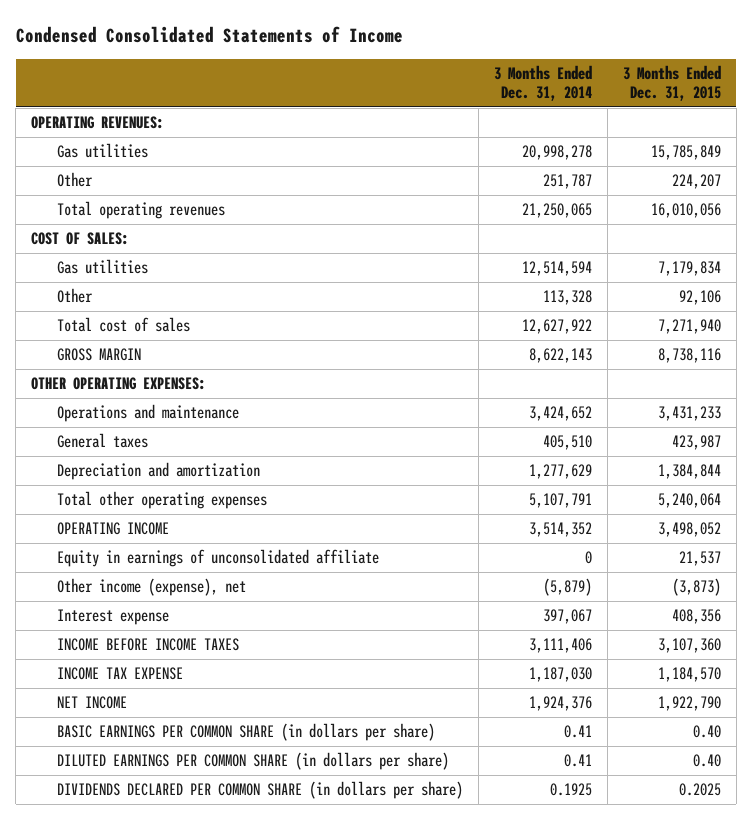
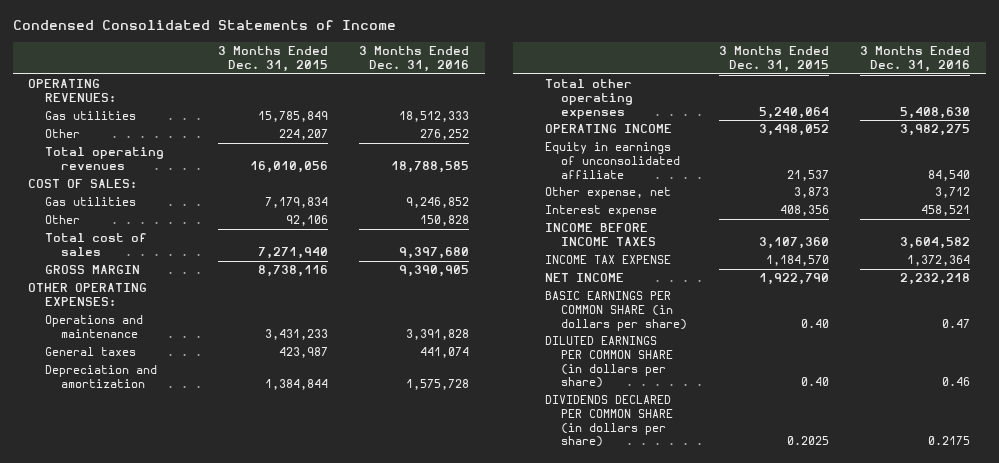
[493,64,592,102] 3 Months Ended Dec. 31, 2014 -> none
none -> [359,46,470,72] 3 Months Ended Dec. 31, 2016
[56,578,246,597] Other income (expense), net -> [545,187,672,200] Other expense, net
[671,578,721,597] (3,873) -> [793,187,829,199] 3,873

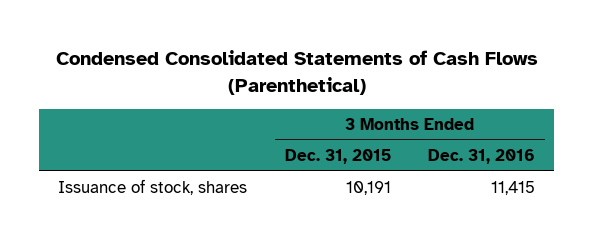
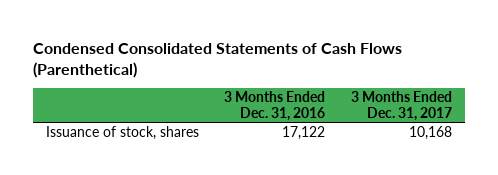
[284,149,391,165] Dec. 31, 2015 -> none
none -> [350,91,452,121] 3 Months Ended Dec. 31, 2017
[491,181,536,196] 11,415 -> [282,126,326,141] 17,122

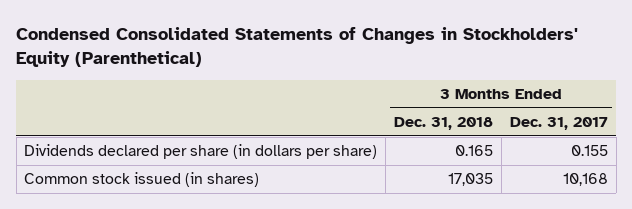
[33,43,403,78] Condensed Consolidated Statements of Cash Flows (Parenthetical) -> [16,27,579,68] Condensed Consolidated Statements of Changes in Stockholders' Equity (Parenthetical)
[224,91,326,121] 3 Months Ended Dec. 31, 2016 -> none
none -> [394,117,494,131] Dec. 31, 2018
none -> [24,144,378,160] Dividends declared per share (in dollars per share)
[46,126,200,141] Issuance of stock, shares -> [24,172,260,188] Common stock issued (in shares)

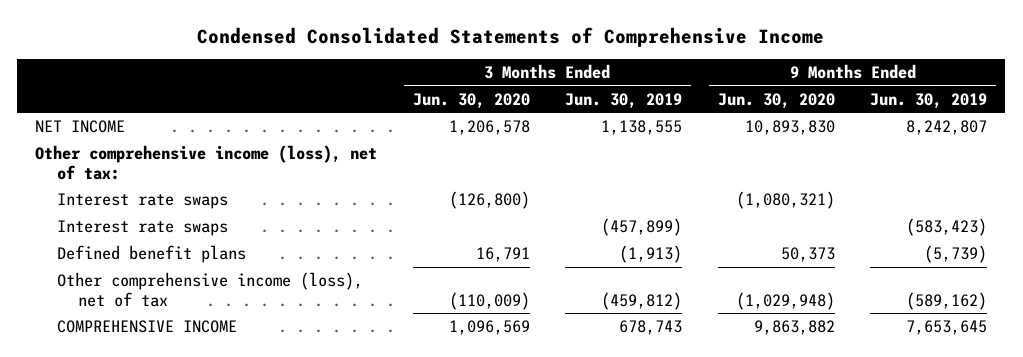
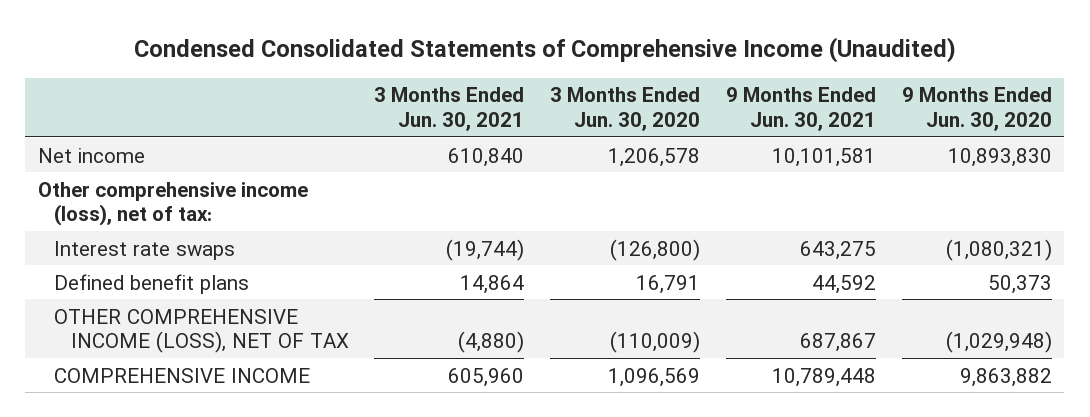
[197,26,825,47] Condensed Consolidated Statements of Comprehensive Income -> [133,37,956,64] Condensed Consolidated Statements of Comprehensive Income (Unaudited)
[565,92,683,109] Jun. 30, 2019 -> none
[870,92,988,109] Jun. 30, 2019 -> none
none -> [374,87,525,131] 3 Months Ended Jun. 30, 2021
none -> [725,87,876,131] 9 Months Ended Jun. 30, 2021
[35,120,126,134] NET INCOME -> [38,147,146,163] Net income
[56,220,228,237] Interest rate swaps -> none
[56,272,363,307] Other comprehensive income (loss), net of tax -> [54,308,349,353] OTHER COMPREHENSIVE INCOME (LOSS), NET OF TAX

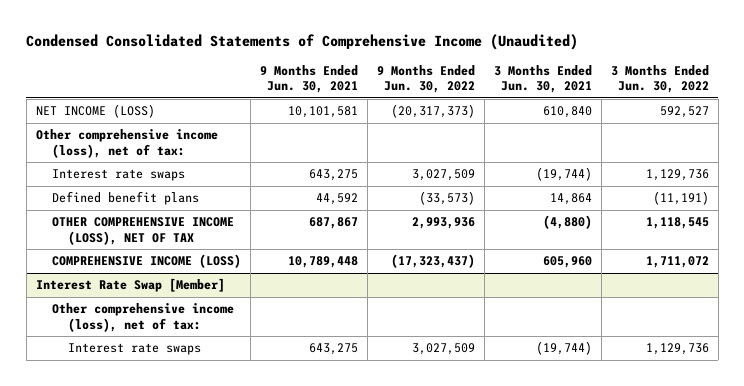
[550,87,701,131] 3 Months Ended Jun. 30, 2020 -> none
[901,87,1052,131] 9 Months Ended Jun. 30, 2020 -> none
none -> [376,64,475,93] 9 Months Ended Jun. 30, 2022
none -> [610,64,709,93] 3 Months Ended Jun. 30, 2022
[38,147,146,163] Net income -> [35,104,155,119] NET INCOME (LOSS)
[54,367,311,383] COMPREHENSIVE INCOME -> [51,254,241,269] COMPREHENSIVE INCOME (LOSS)
none -> [35,278,225,293] Interest Rate Swap [Member]
none -> [51,303,234,332] Other comprehensive income (loss), net of tax:
none -> [68,343,202,356] Interest rate swaps

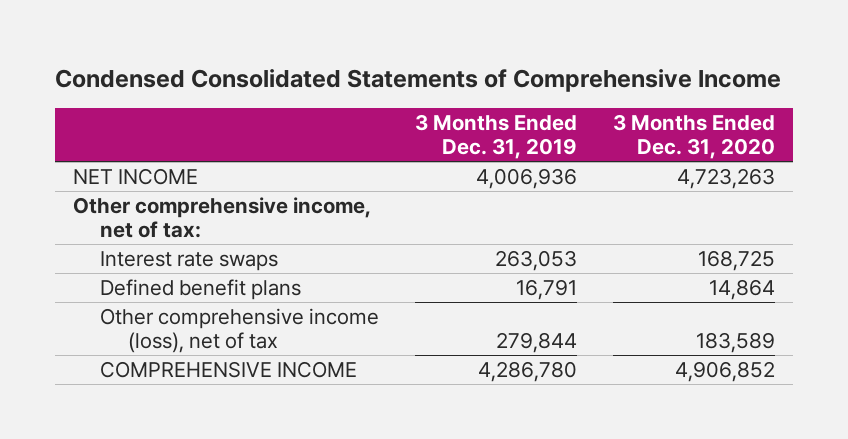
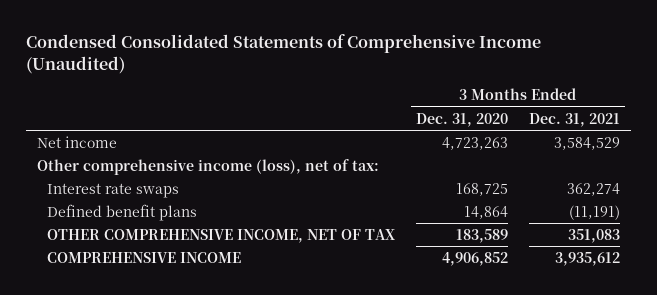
[54,69,781,93] Condensed Consolidated Statements of Comprehensive Income -> [26,33,542,74] Condensed Consolidated Statements of Comprehensive Income (Unaudited)
[415,113,578,159] 3 Months Ended Dec. 31, 2019 -> none
none -> [529,112,621,127] Dec. 31, 2021
[72,168,198,186] NET INCOME -> [36,135,117,148] Net income
[72,197,371,239] Other comprehensive income, net of tax: -> [36,158,379,175] Other comprehensive income (loss), net of tax:
[100,308,380,354] Other comprehensive income (loss), net of tax -> [46,228,395,243] OTHER COMPREHENSIVE INCOME, NET OF TAX

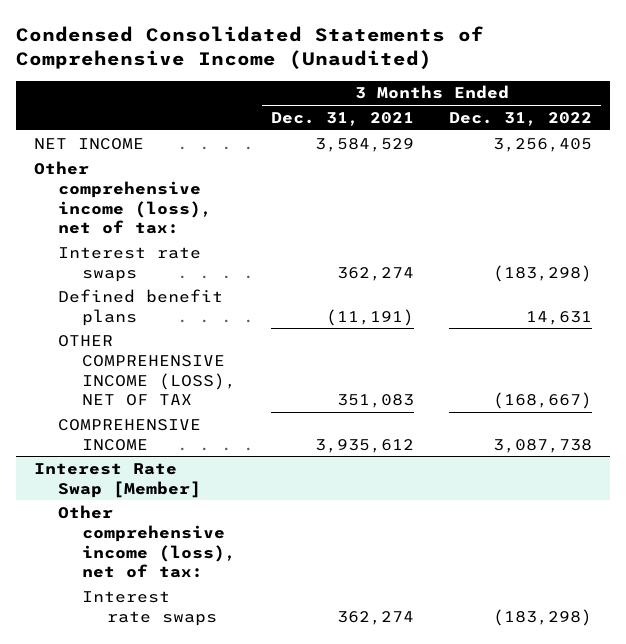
[416,112,509,127] Dec. 31, 2020 -> none
none -> [449,112,593,127] Dec. 31, 2022
[36,135,117,148] Net income -> [33,137,144,150] NET INCOME
[46,228,395,243] OTHER COMPREHENSIVE INCOME, NET OF TAX -> [57,334,237,407] OTHER COMPREHENSIVE INCOME (LOSS), NET OF TAX
none -> [33,462,201,498] Interest Rate Swap [Member]
none -> [57,504,237,579] Other comprehensive income (loss), net of tax:
none -> [82,590,217,626] Interest rate swaps

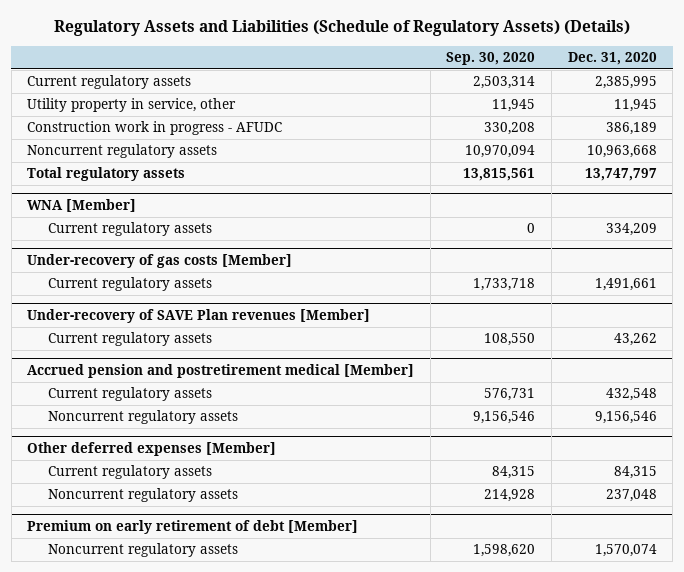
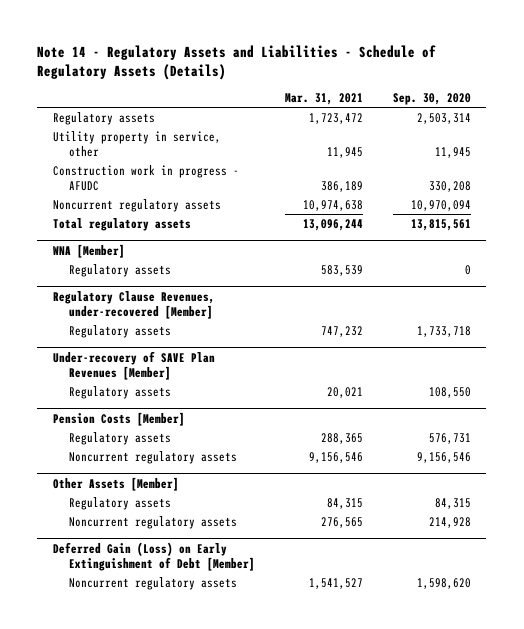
[53,20,630,37] Regulatory Assets and Liabilities (Schedule of Regulatory Assets) (Details) -> [37,44,437,81] Note 14 - Regulatory Assets and Liabilities - Schedule of Regulatory Assets (Details)
[567,51,657,65] Dec. 31, 2020 -> none
none -> [284,93,363,106] Mar. 31, 2021
[27,75,192,90] Current regulatory assets -> [52,111,155,125] Regulatory assets
[48,222,213,237] Current regulatory assets -> [68,263,171,277] Regulatory assets
[27,254,293,269] Under-recovery of gas costs [Member] -> [52,290,215,320] Regulatory Clause Revenues, under-recovered [Member]
[48,277,213,292] Current regulatory assets -> [68,324,171,338] Regulatory assets
[27,309,371,324] Under-recovery of SAVE Plan revenues [Member] -> [52,350,215,381] Under-recovery of SAVE Plan Revenues [Member]
[48,332,213,347] Current regulatory assets -> [68,385,171,399] Regulatory assets
[27,364,415,379] Accrued pension and postretirement medical [Member] -> [52,411,185,426] Pension Costs [Member]
[48,387,213,402] Current regulatory assets -> [68,431,171,445] Regulatory assets
[27,442,277,457] Other deferred expenses [Member] -> [52,476,179,491] Other Assets [Member]
[48,465,213,480] Current regulatory assets -> [68,496,171,510] Regulatory assets
[27,520,359,535] Premium on early retirement of debt [Member] -> [52,541,255,572] Deferred Gain (Loss) on Early Extinguishment of Debt [Member]

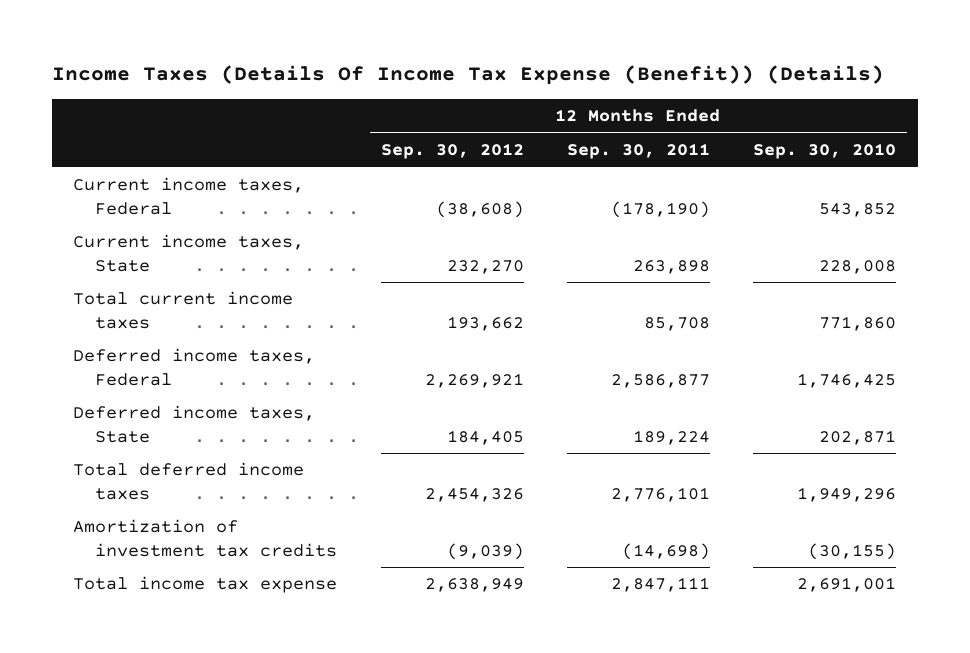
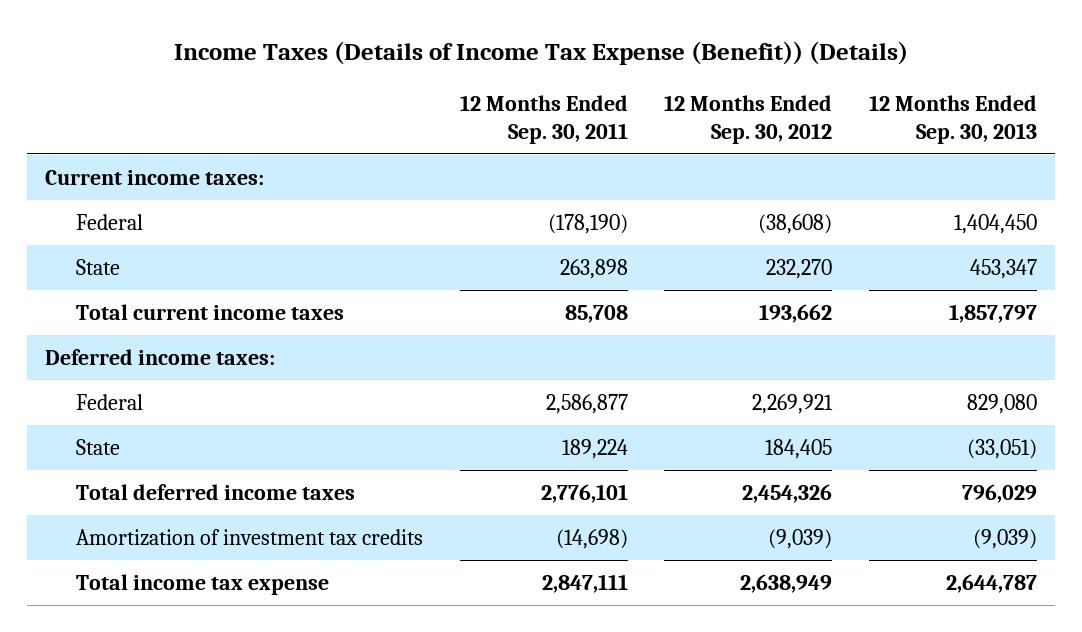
[51,65,884,86] Income Taxes (Details Of Income Tax Expense (Benefit)) (Details) -> [173,41,908,66] Income Taxes (Details of Income Tax Expense (Benefit)) (Details)
[753,143,897,160] Sep. 30, 2010 -> none
none -> [868,95,1037,144] 12 Months Ended Sep. 30, 2013
none -> [45,169,265,185] Current income taxes:
[73,177,305,215] Current income taxes, Federal -> [76,213,144,230] Federal
[73,234,305,272] Current income taxes, State -> [76,258,121,275] State
none -> [45,348,276,365] Deferred income taxes:
[73,348,316,386] Deferred income taxes, Federal -> [76,393,144,410] Federal
[73,405,316,443] Deferred income taxes, State -> [76,438,121,455] State

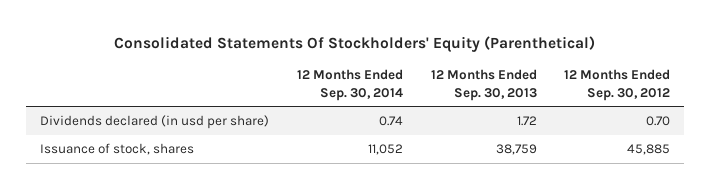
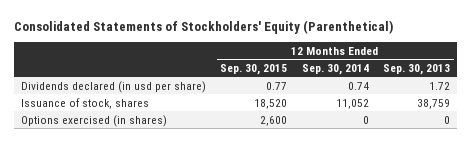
[114,35,596,52] Consolidated Statements Of Stockholders' Equity (Parenthetical) -> [13,20,393,35] Consolidated Statements of Stockholders' Equity (Parenthetical)
[564,69,671,101] 12 Months Ended Sep. 30, 2012 -> none
none -> [220,63,288,75] Sep. 30, 2015
none -> [20,114,167,127] Options exercised (in shares)

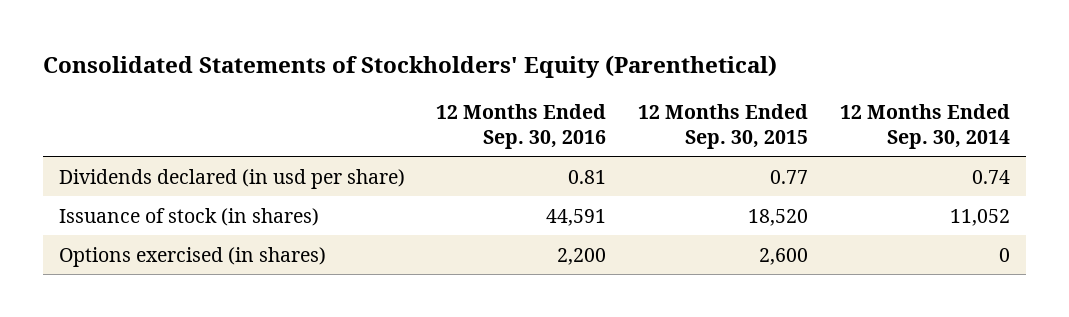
[382,63,450,75] Sep. 30, 2013 -> none
none -> [436,104,607,149] 12 Months Ended Sep. 30, 2016
[20,97,149,109] Issuance of stock, shares -> [58,207,319,226] Issuance of stock (in shares)

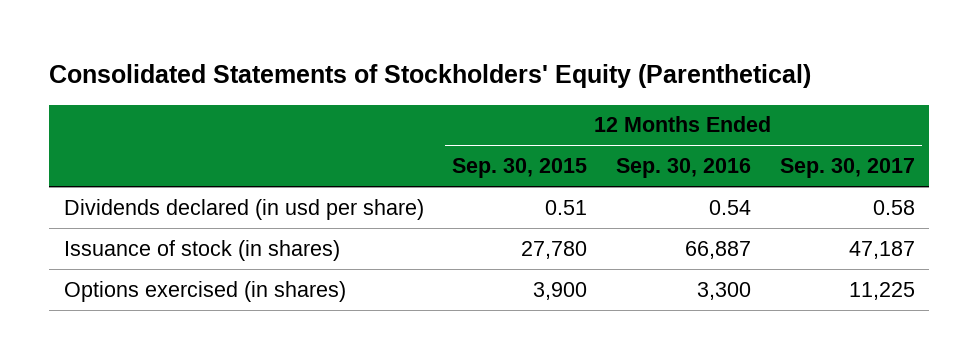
[839,104,1010,149] 12 Months Ended Sep. 30, 2014 -> none
none -> [779,158,915,179] Sep. 30, 2017
[568,169,607,184] 0.81 -> [708,199,751,215] 0.54
[770,169,809,184] 0.77 -> [545,199,588,215] 0.51
[546,208,607,226] 44,591 -> [684,240,751,259] 66,887
[748,208,809,226] 18,520 -> [521,240,588,259] 27,780
[557,247,607,265] 2,200 -> [696,281,751,300] 3,300
[759,247,809,265] 2,600 -> [533,281,588,300] 3,900

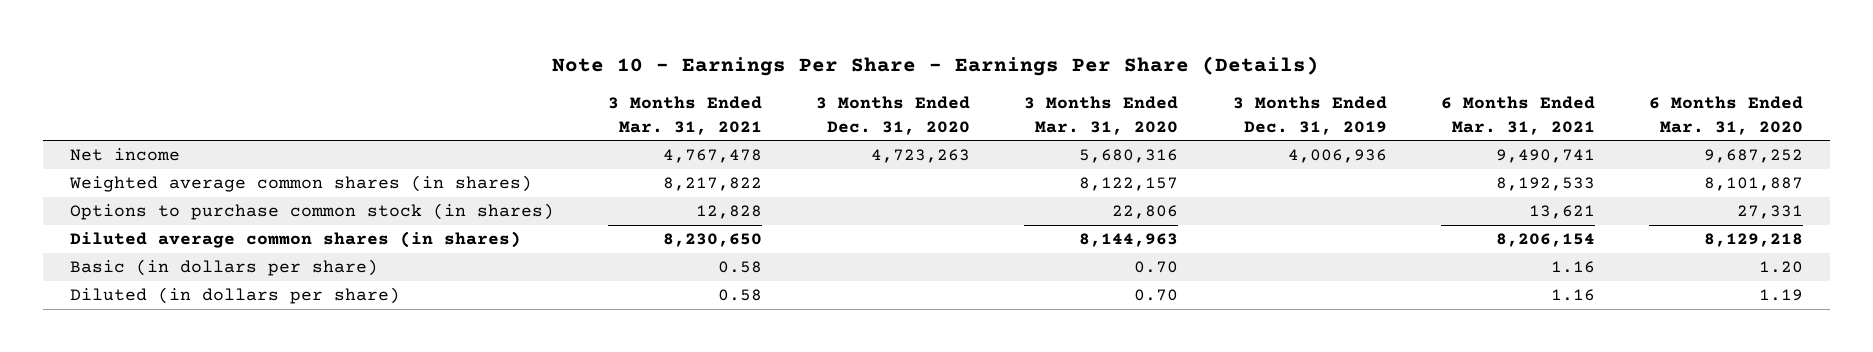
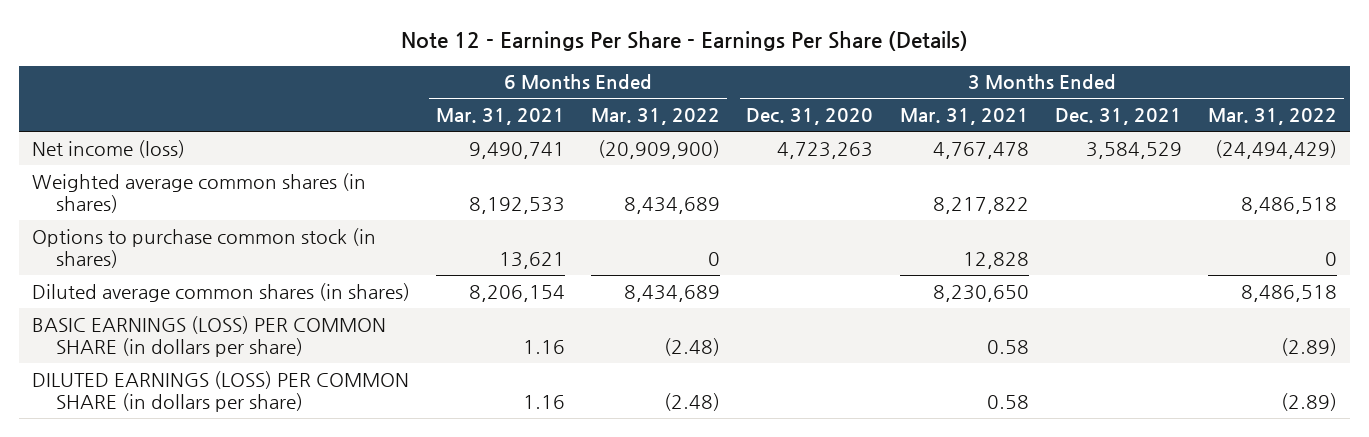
[552,55,1320,76] Note 10 - Earnings Per Share - Earnings Per Share (Details) -> [401,31,969,52] Note 12 - Earnings Per Share - Earnings Per Share (Details)
[1024,96,1179,135] 3 Months Ended Mar. 31, 2020 -> none
[1232,96,1387,135] 3 Months Ended Dec. 31, 2019 -> none
[1648,96,1803,135] 6 Months Ended Mar. 31, 2020 -> none
none -> [591,108,721,126] Mar. 31, 2022
none -> [1054,108,1182,126] Dec. 31, 2021
none -> [1208,108,1338,126] Mar. 31, 2022
[69,148,180,162] Net income -> [31,139,185,158] Net income (loss)
[69,259,378,277] Basic (in dollars per share) -> [31,315,386,357] BASIC EARNINGS (LOSS) PER COMMON SHARE (in dollars per share)
[69,287,400,305] Diluted (in dollars per share) -> [31,370,409,412] DILUTED EARNINGS (LOSS) PER COMMON SHARE (in dollars per share)

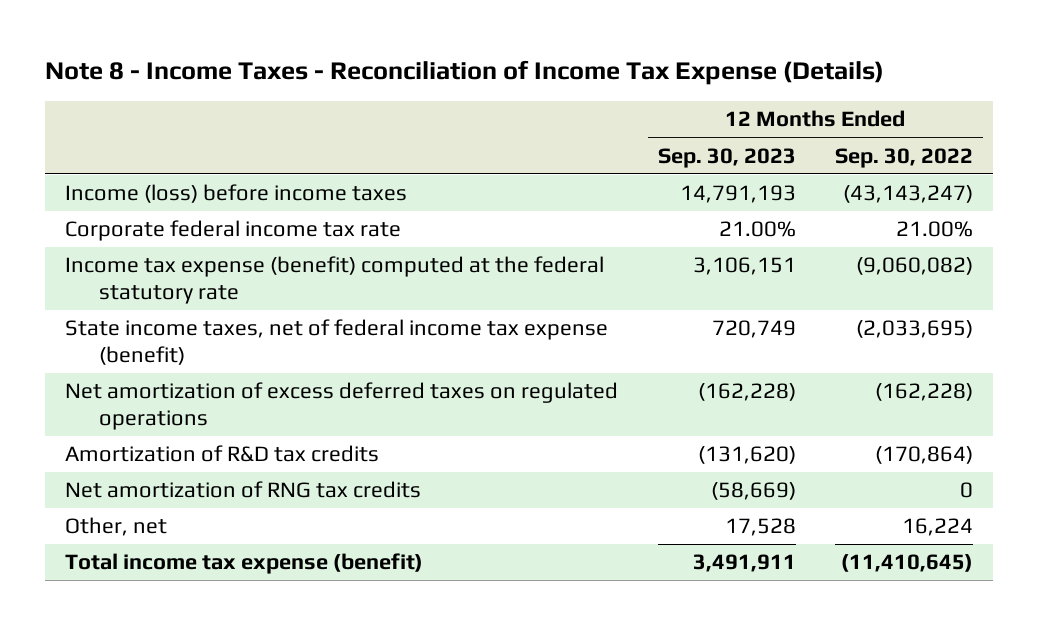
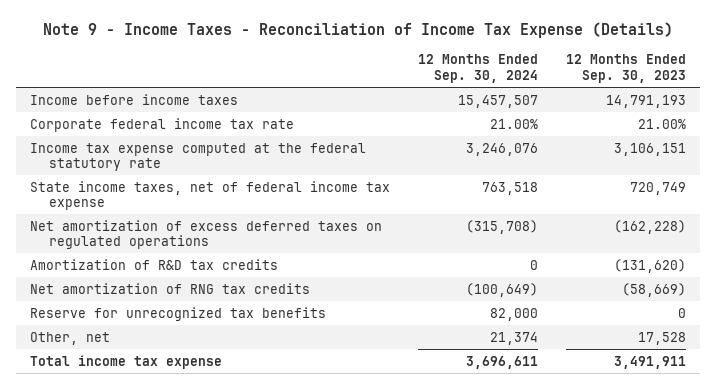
[45,60,885,86] Note 8 - Income Taxes - Reconciliation of Income Tax Expense (Details) -> [42,22,673,39] Note 9 - Income Taxes - Reconciliation of Income Tax Expense (Details)
[835,147,974,168] Sep. 30, 2022 -> none
none -> [417,54,538,83] 12 Months Ended Sep. 30, 2024
[64,184,407,204] Income (loss) before income taxes -> [29,93,238,105] Income before income taxes
[64,256,604,305] Income tax expense (benefit) computed at the federal statutory rate -> [29,142,366,171] Income tax expense computed at the federal statutory rate
[64,319,608,366] State income taxes, net of federal income tax expense (benefit) -> [29,180,390,210] State income taxes, net of federal income tax expense
none -> [29,306,326,321] Reserve for unrecognized tax benefits
[64,553,423,575] Total income tax expense (benefit) -> [29,354,222,369] Total income tax expense

